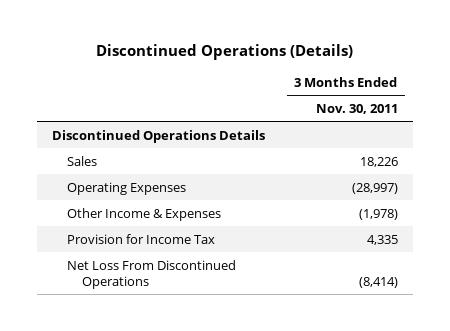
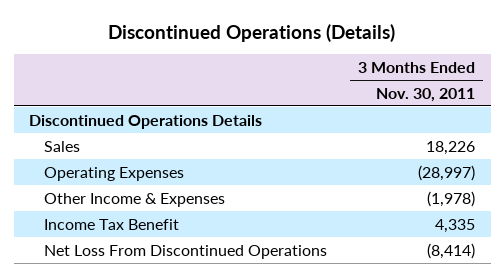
[66,233,215,244] Provision for Income Tax -> [44,218,180,230] Income Tax Benefit

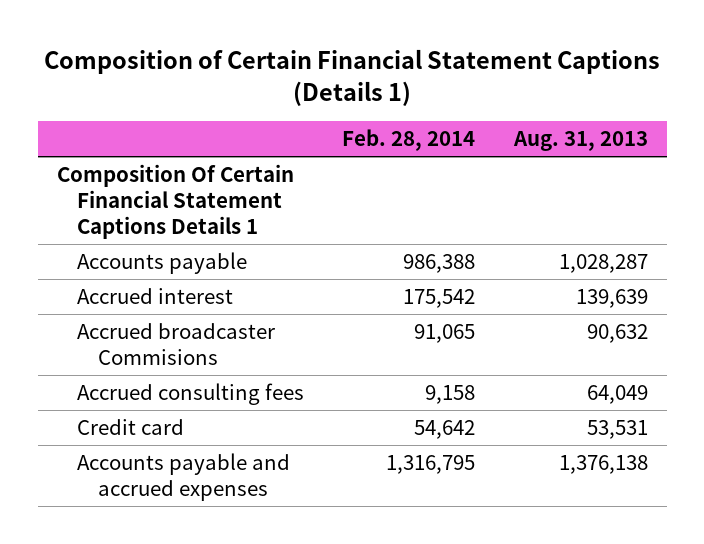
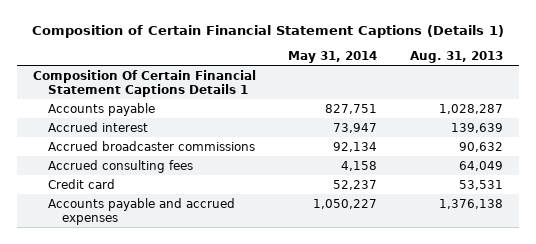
[342,129,476,152] Feb. 28, 2014 -> none
none -> [288,50,378,63] May 31, 2014
[77,322,276,366] Accrued broadcaster Commisions -> [47,140,255,151] Accrued broadcaster commissions

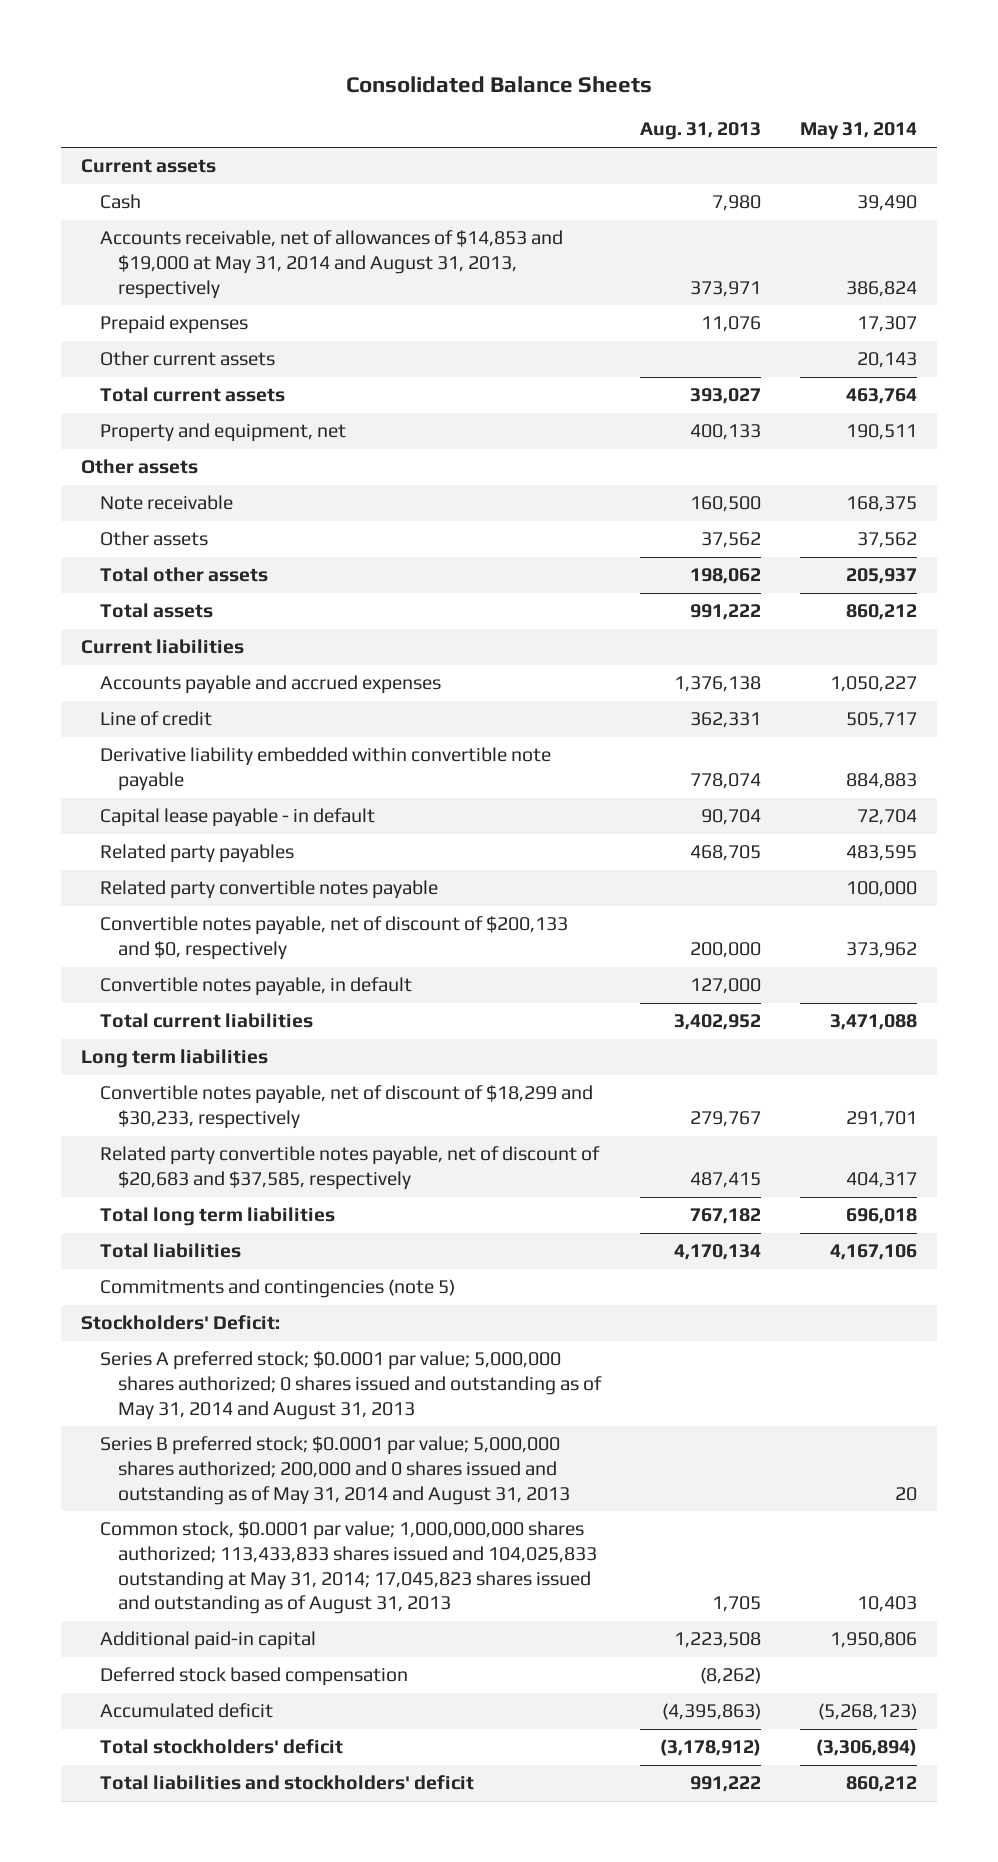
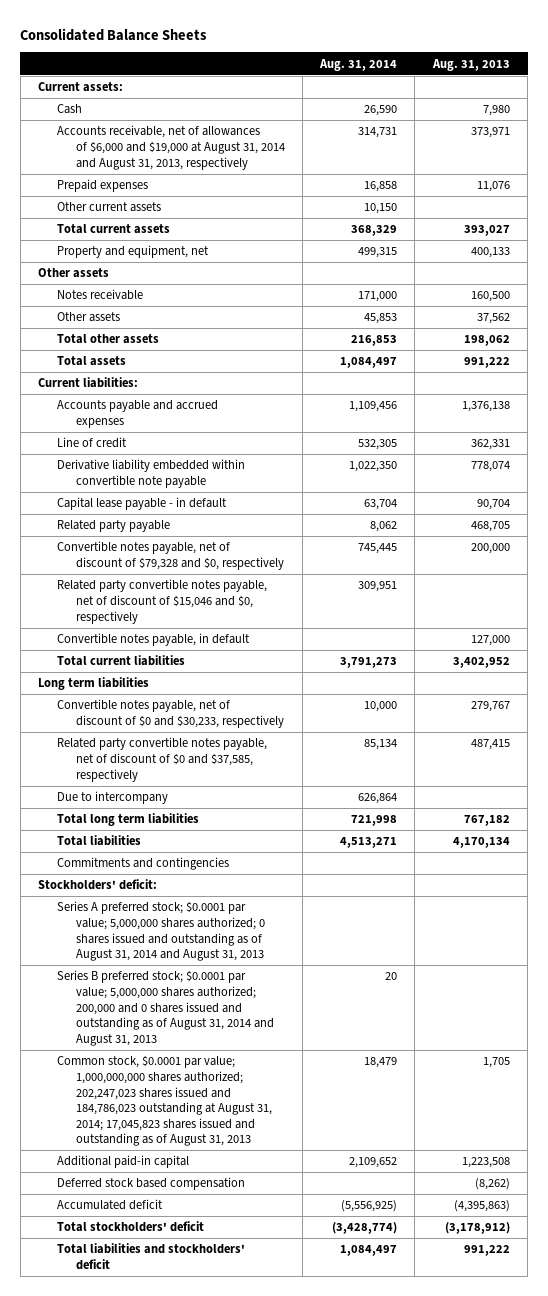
[800,122,918,141] May 31, 2014 -> none
none -> [319,58,398,71] Aug. 31, 2014
[80,159,216,174] Current assets -> [37,82,123,93] Current assets:
[99,230,563,299] Accounts receivable, net of allowances of $14,853 and $19,000 at May 31, 2014 and August 31, 2013, respectively -> [56,125,285,170] Accounts receivable, net of allowances of $6,000 and $19,000 at August 31, 2014 and August 31, 2013, respectively
[99,495,233,511] Note receivable -> [56,289,143,301] Notes receivable
[80,639,244,655] Current liabilities -> [37,377,138,389] Current liabilities:
[99,880,438,900] Related party convertible notes payable -> none
[99,844,294,864] Related party payables -> [56,520,170,533] Related party payable
[99,916,568,960] Convertible notes payable, net of discount of $200,133 and $0, respectively -> [56,541,284,570] Convertible notes payable, net of discount of $79,328 and $0, respectively
none -> [56,579,267,624] Related party convertible notes payable, net of discount of $15,046 and $0, respectively
[99,1085,593,1129] Convertible notes payable, net of discount of $18,299 and $30,233, respectively -> [56,699,284,728] Convertible notes payable, net of discount of $0 and $30,233, respectively
[99,1146,600,1190] Related party convertible notes payable, net of discount of $20,683 and $37,585, respectively -> [56,737,267,782] Related party convertible notes payable, net of discount of $0 and $37,585, respectively
none -> [56,791,168,805] Due to intercompany
[99,1279,455,1299] Commitments and contingencies (note 5) -> [56,857,229,871] Commitments and contingencies
[80,1315,280,1331] Stockholders' Deficit: -> [37,879,157,891] Stockholders' deficit:
[99,1351,603,1420] Series A preferred stock; $0.0001 par value; 5,000,000 shares authorized; 0 shares issued and outstanding as of May 31, 2014 and August 31, 2013 -> [56,901,265,962] Series A preferred stock; $0.0001 par value; 5,000,000 shares authorized; 0 shares issued and outstanding as of August 31, 2014 and August 31, 2013
[99,1436,571,1505] Series B preferred stock; $0.0001 par value; 5,000,000 shares authorized; 200,000 and 0 shares issued and outstanding as of May 31, 2014 and August 31, 2013 -> [56,970,274,1046] Series B preferred stock; $0.0001 par value; 5,000,000 shares authorized; 200,000 and 0 shares issued and outstanding as of August 31, 2014 and August 31, 2013
[99,1521,598,1615] Common stock, $0.0001 par value; 1,000,000,000 shares authorized; 113,433,833 shares issued and 104,025,833 outstanding at May 31, 2014; 17,045,823 shares issued and outstanding as of August 31, 2013 -> [56,1055,272,1147] Common stock, $0.0001 par value; 1,000,000,000 shares authorized; 202,247,023 shares issued and 184,786,023 outstanding at August 31, 2014; 17,045,823 shares issued and outstanding as of August 31, 2013

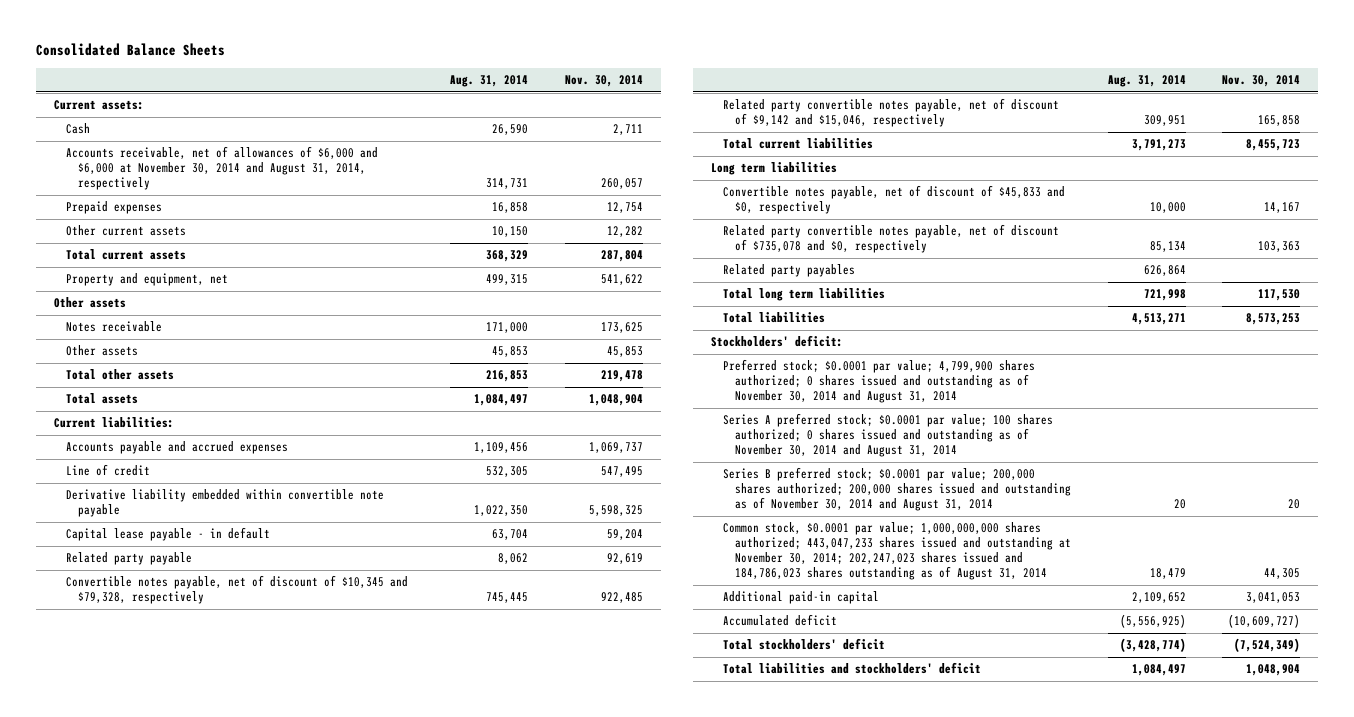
[431,58,510,71] Aug. 31, 2013 -> none
none -> [564,75,643,88] Nov. 30, 2014
[56,125,285,170] Accounts receivable, net of allowances of $6,000 and $19,000 at August 31, 2014 and August 31, 2013, respectively -> [65,146,378,191] Accounts receivable, net of allowances of $6,000 and $6,000 at November 30, 2014 and August 31, 2014, respectively
[56,633,250,647] Convertible notes payable, in default -> none
[56,541,284,570] Convertible notes payable, net of discount of $79,328 and $0, respectively -> [65,575,408,605] Convertible notes payable, net of discount of $10,345 and $79,328, respectively
[56,579,267,624] Related party convertible notes payable, net of discount of $15,046 and $0, respectively -> [723,98,1060,128] Related party convertible notes payable, net of discount of $9,142 and $15,046, respectively
[56,699,284,728] Convertible notes payable, net of discount of $0 and $30,233, respectively -> [723,185,1066,215] Convertible notes payable, net of discount of $45,833 and $0, respectively
[56,737,267,782] Related party convertible notes payable, net of discount of $0 and $37,585, respectively -> [723,224,1060,254] Related party convertible notes payable, net of discount of $735,078 and $0, respectively
[56,791,168,805] Due to intercompany -> [723,264,856,278] Related party payables
[56,857,229,871] Commitments and contingencies -> none
[56,901,265,962] Series A preferred stock; $0.0001 par value; 5,000,000 shares authorized; 0 shares issued and outstanding as of August 31, 2014 and August 31, 2013 -> [723,359,1036,404] Preferred stock; $0.0001 par value; 4,799,900 shares authorized; 0 shares issued and outstanding as of November 30, 2014 and August 31, 2014
none -> [723,413,1054,458] Series A preferred stock; $0.0001 par value; 100 shares authorized; 0 shares issued and outstanding as of November 30, 2014 and August 31, 2014
[56,970,274,1046] Series B preferred stock; $0.0001 par value; 5,000,000 shares authorized; 200,000 and 0 shares issued and outstanding as of August 31, 2014 and August 31, 2013 -> [723,467,1072,512] Series B preferred stock; $0.0001 par value; 200,000 shares authorized; 200,000 shares issued and outstanding as of November 30, 2014 and August 31, 2014
[56,1055,272,1147] Common stock, $0.0001 par value; 1,000,000,000 shares authorized; 202,247,023 shares issued and 184,786,023 outstanding at August 31, 2014; 17,045,823 shares issued and outstanding as of August 31, 2013 -> [723,522,1072,581] Common stock, $0.0001 par value; 1,000,000,000 shares authorized; 443,047,233 shares issued and outstanding at November 30, 2014; 202,247,023 shares issued and 184,786,023 shares outstanding as of August 31, 2014
[56,1177,245,1191] Deferred stock based compensation -> none

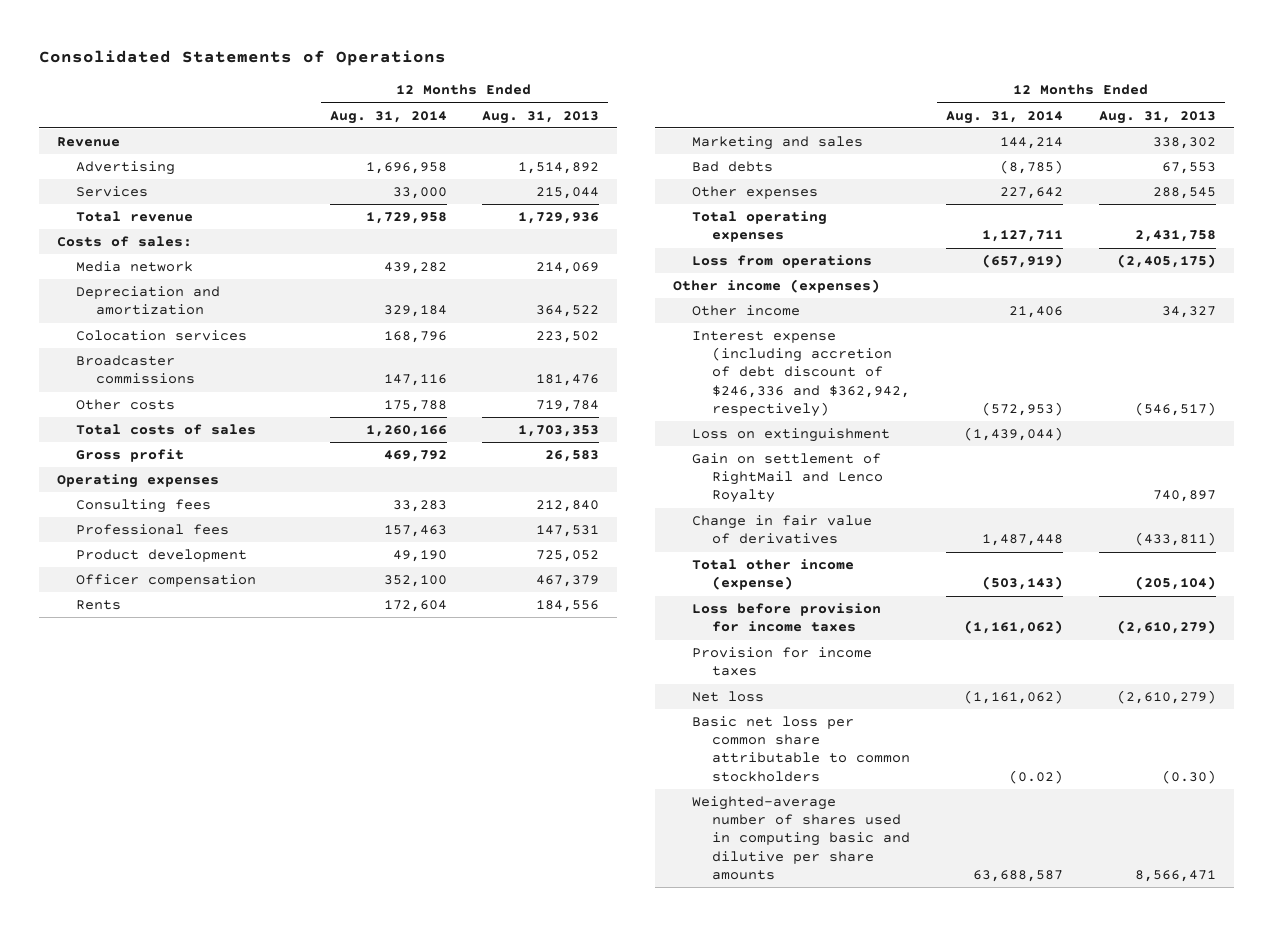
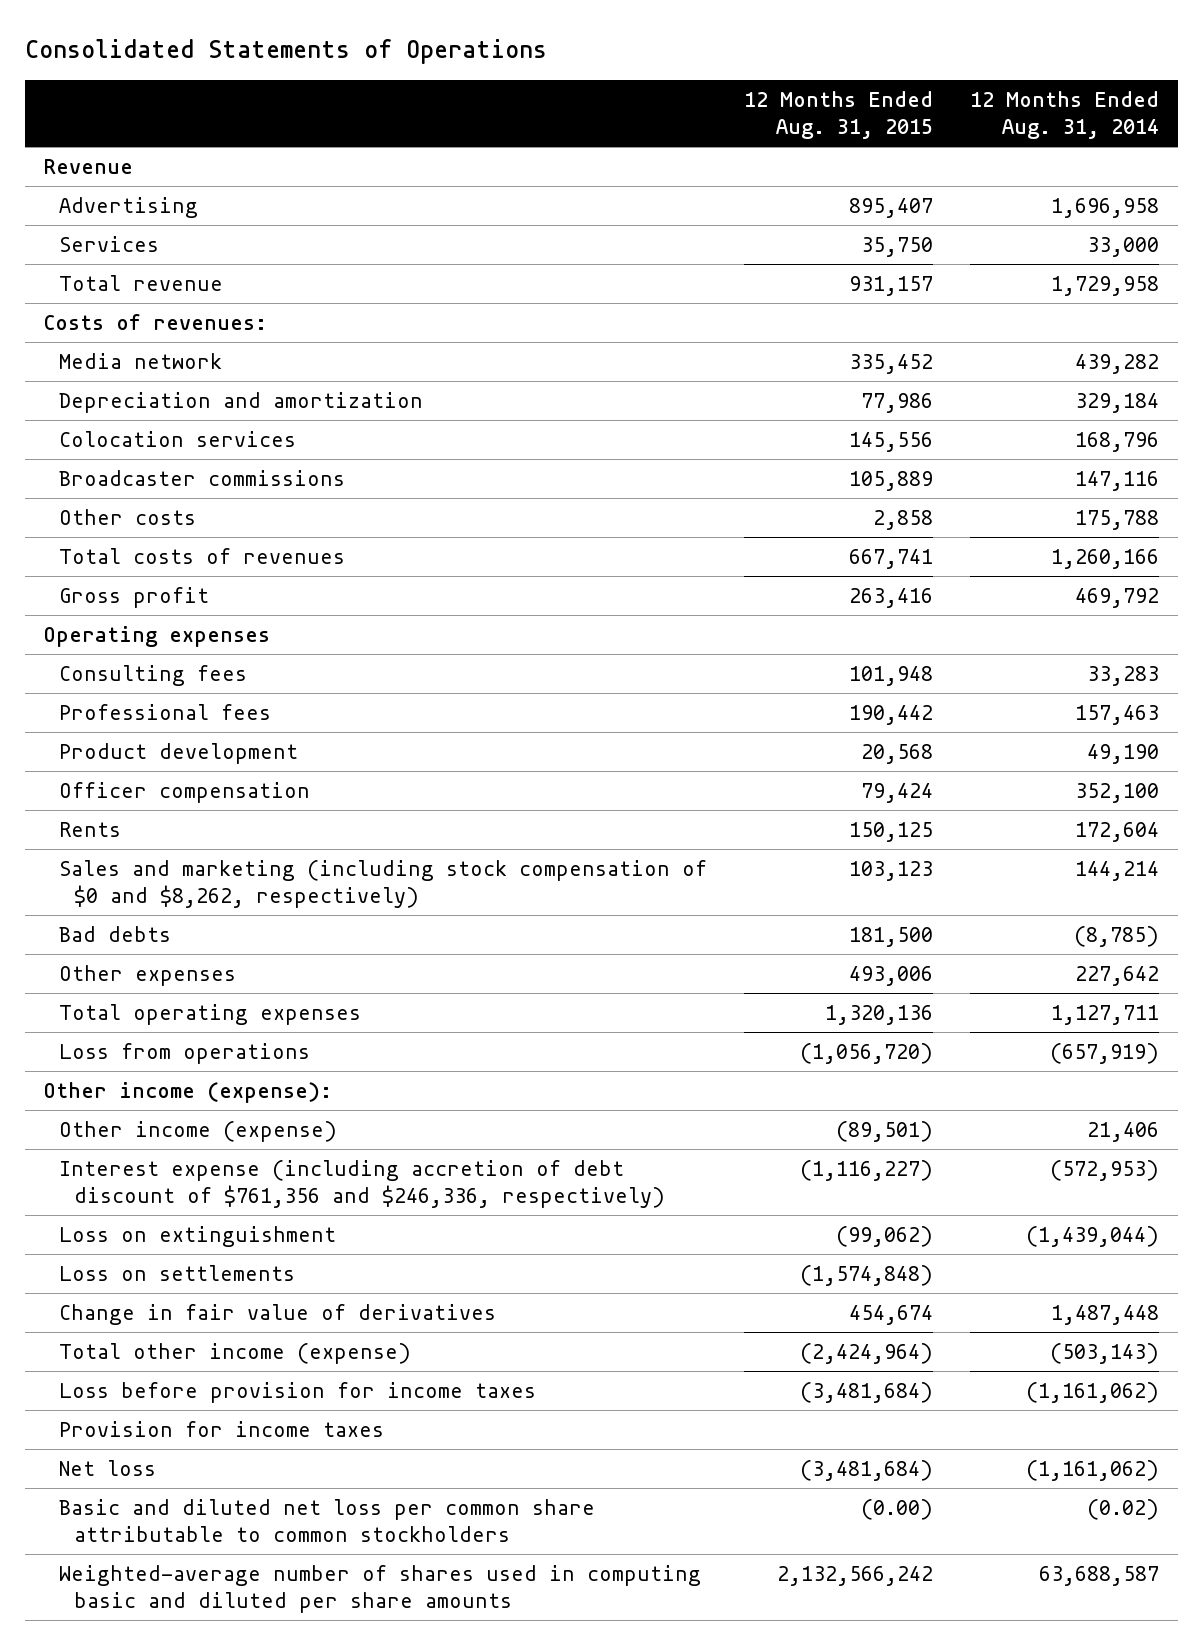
[482,110,600,124] Aug. 31, 2013 -> none
none -> [744,90,934,140] 12 Months Ended Aug. 31, 2015
[56,236,192,248] Costs of sales: -> [43,313,268,330] Costs of revenues:
[76,424,257,436] Total costs of sales -> [58,547,345,564] Total costs of revenues
[692,136,864,151] Marketing and sales -> [58,859,707,909] Sales and marketing (including stock compensation of $0 and $8,262, respectively)
[673,279,881,294] Other income (expenses) -> [43,1081,333,1103] Other income (expense):
[692,305,801,317] Other income -> [58,1120,337,1142] Other income (expense)
[692,331,910,417] Interest expense (including accretion of debt discount of $246,336 and $362,942, respectively) -> [58,1159,666,1209] Interest expense (including accretion of debt discount of $761,356 and $246,336, respectively)
[692,453,883,504] Gain on settlement of RightMail and Lenco Royalty -> none
none -> [58,1264,295,1281] Loss on settlements
[692,716,910,782] Basic net loss per common share attributable to common stockholders -> [58,1498,595,1543] Basic and diluted net loss per common share attributable to common stockholders
[692,796,910,880] Weighted-average number of shares used in computing basic and dilutive per share amounts -> [58,1564,701,1614] Weighted-average number of shares used in computing basic and diluted per share amounts

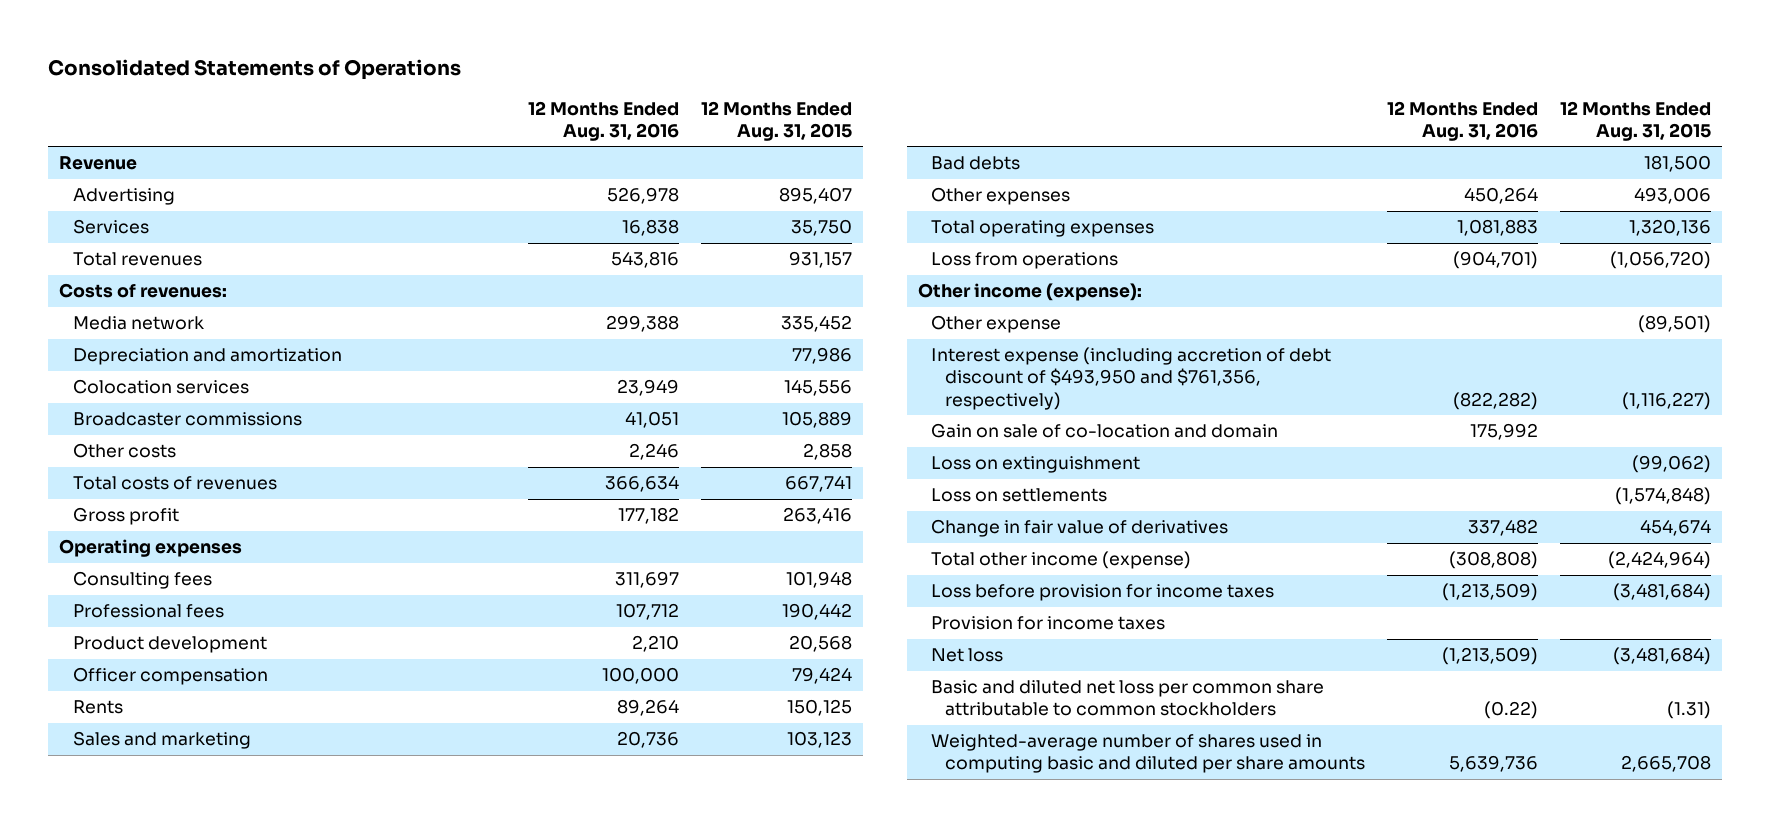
[970,90,1160,140] 12 Months Ended Aug. 31, 2014 -> none
none -> [528,100,680,141] 12 Months Ended Aug. 31, 2016
[58,274,223,291] Total revenue -> [72,252,202,267] Total revenues
[58,859,707,909] Sales and marketing (including stock compensation of $0 and $8,262, respectively) -> [72,731,251,750] Sales and marketing
[58,1120,337,1142] Other income (expense) -> [931,315,1062,334] Other expense
[58,1159,666,1209] Interest expense (including accretion of debt discount of $761,356 and $246,336, respectively) -> [931,347,1332,410] Interest expense (including accretion of debt discount of $493,950 and $761,356, respectively)
none -> [931,423,1279,439] Gain on sale of co-location and domain
[861,1498,934,1520] (0.00) -> [1666,701,1711,720] (1.31)
[777,1565,934,1586] 2,132,566,242 -> [1620,755,1711,773] 2,665,708

